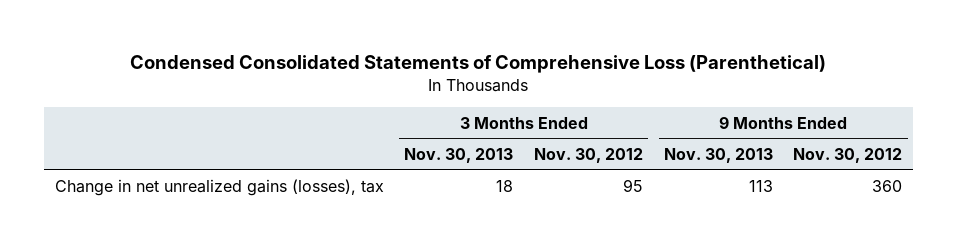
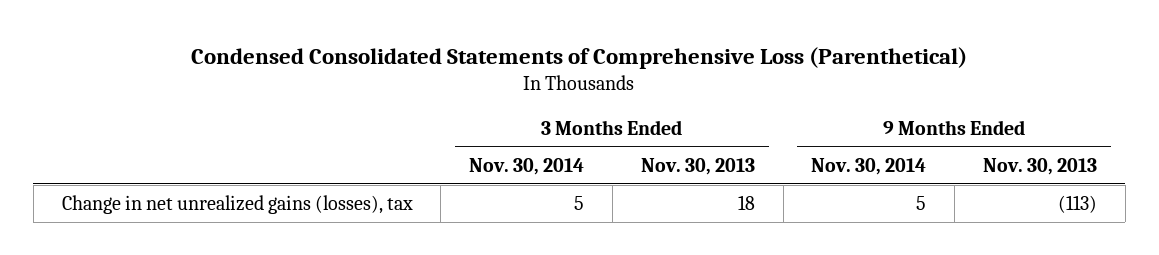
[533,147,643,163] Nov. 30, 2012 -> none
[793,147,903,163] Nov. 30, 2012 -> none
none -> [469,157,585,175] Nov. 30, 2014
none -> [811,157,927,175] Nov. 30, 2014
[748,180,773,193] 113 -> [1057,195,1097,214] (113)

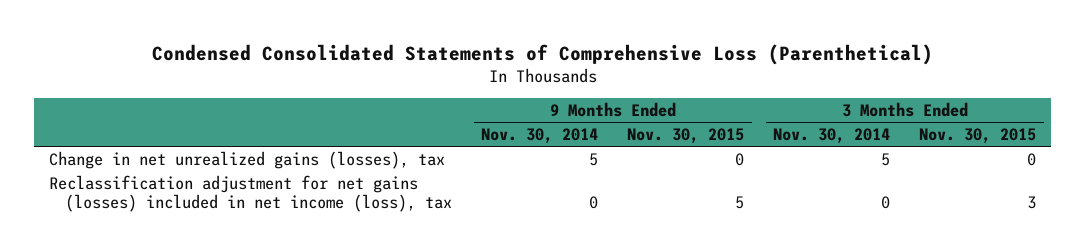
[640,157,755,175] Nov. 30, 2013 -> none
[982,157,1097,175] Nov. 30, 2013 -> none
none -> [627,128,745,145] Nov. 30, 2015
none -> [919,128,1037,145] Nov. 30, 2015
none -> [48,174,453,212] Reclassification adjustment for net gains (losses) included in net income (loss), tax

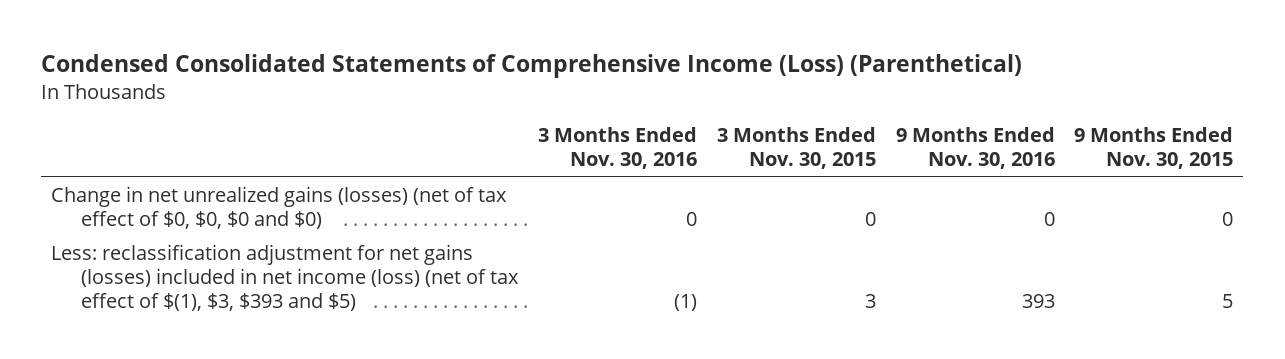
[151,43,933,65] Condensed Consolidated Statements of Comprehensive Loss (Parenthetical) -> [41,53,1023,78] Condensed Consolidated Statements of Comprehensive Income (Loss) (Parenthetical)
[481,128,599,145] Nov. 30, 2014 -> none
[773,128,891,145] Nov. 30, 2014 -> none
none -> [537,127,697,170] 3 Months Ended Nov. 30, 2016
none -> [895,127,1055,170] 9 Months Ended Nov. 30, 2016
[48,150,445,169] Change in net unrealized gains (losses), tax -> [51,186,508,230] Change in net unrealized gains (losses) (net of tax effect of $0, $0, $0 and $0)
[48,174,453,212] Reclassification adjustment for net gains (losses) included in net income (loss), tax -> [51,244,519,312] Less: reclassification adjustment for net gains (losses) included in net income (loss) (net of tax effect of $(1), $3, $393 and $5)

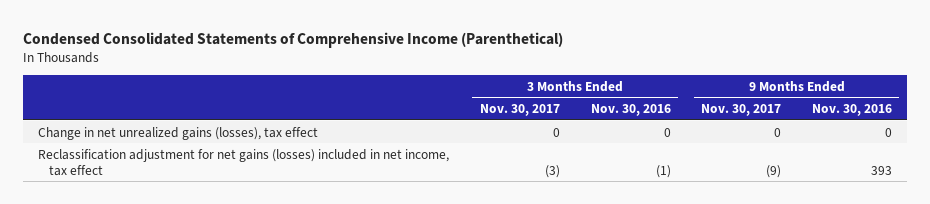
[41,53,1023,78] Condensed Consolidated Statements of Comprehensive Income (Loss) (Parenthetical) -> [23,31,564,48] Condensed Consolidated Statements of Comprehensive Income (Parenthetical)
[716,127,876,170] 3 Months Ended Nov. 30, 2015 -> none
[1074,127,1234,170] 9 Months Ended Nov. 30, 2015 -> none
none -> [479,104,560,117] Nov. 30, 2017
none -> [701,104,782,117] Nov. 30, 2017
[51,186,508,230] Change in net unrealized gains (losses) (net of tax effect of $0, $0, $0 and $0) -> [38,126,319,140] Change in net unrealized gains (losses), tax effect
[51,244,519,312] Less: reclassification adjustment for net gains (losses) included in net income (loss) (net of tax effect of $(1), $3, $393 and $5) -> [38,148,450,176] Reclassification adjustment for net gains (losses) included in net income, tax effect

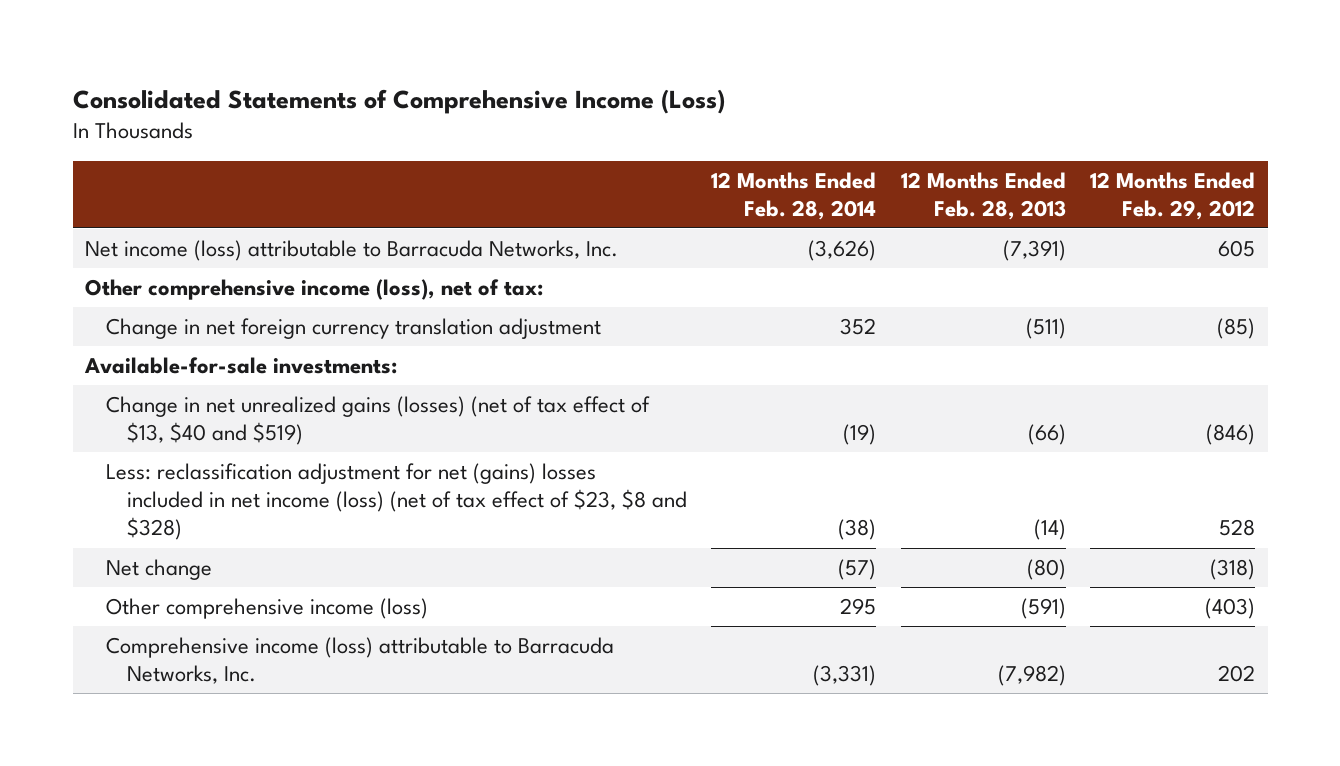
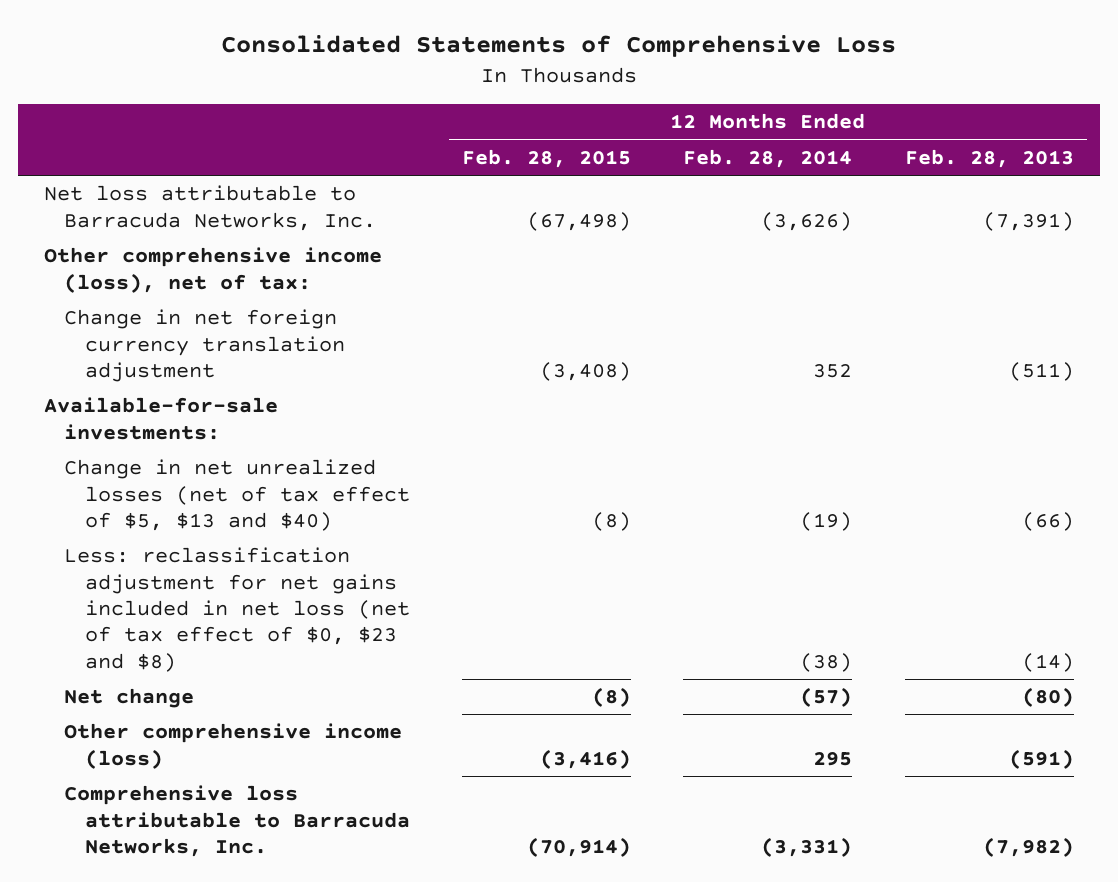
[72,88,725,114] Consolidated Statements of Comprehensive Income (Loss) -> [221,35,897,58] Consolidated Statements of Comprehensive Loss
[1090,171,1256,220] 12 Months Ended Feb. 29, 2012 -> none
none -> [461,148,631,168] Feb. 28, 2015
[84,239,618,261] Net income (loss) attributable to Barracuda Networks, Inc. -> [44,185,377,231] Net loss attributable to Barracuda Networks, Inc.
[105,395,650,446] Change in net unrealized gains (losses) (net of tax effect of $13, $40 and $519) -> [64,459,410,531] Change in net unrealized losses (net of tax effect of $5, $13 and $40)
[105,462,687,541] Less: reclassification adjustment for net (gains) losses included in net income (loss) (net of tax effect of $23, $8 and $328) -> [64,547,410,672] Less: reclassification adjustment for net gains included in net loss (net of tax effect of $0, $23 and $8)
[105,636,614,685] Comprehensive income (loss) attributable to Barracuda Networks, Inc. -> [64,785,410,857] Comprehensive loss attributable to Barracuda Networks, Inc.

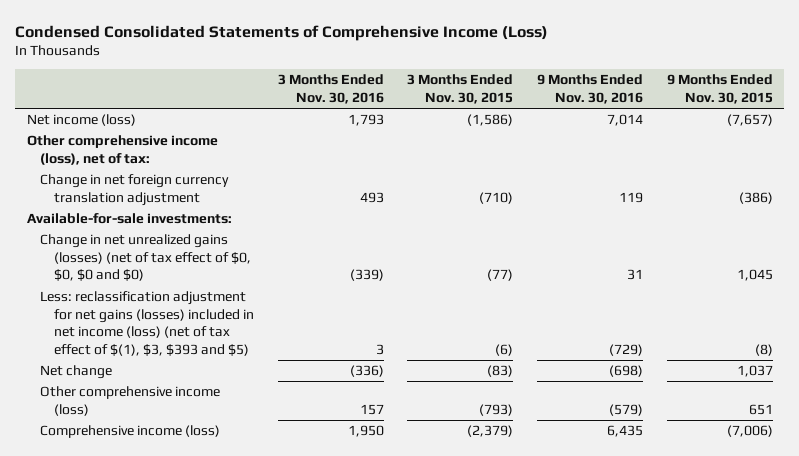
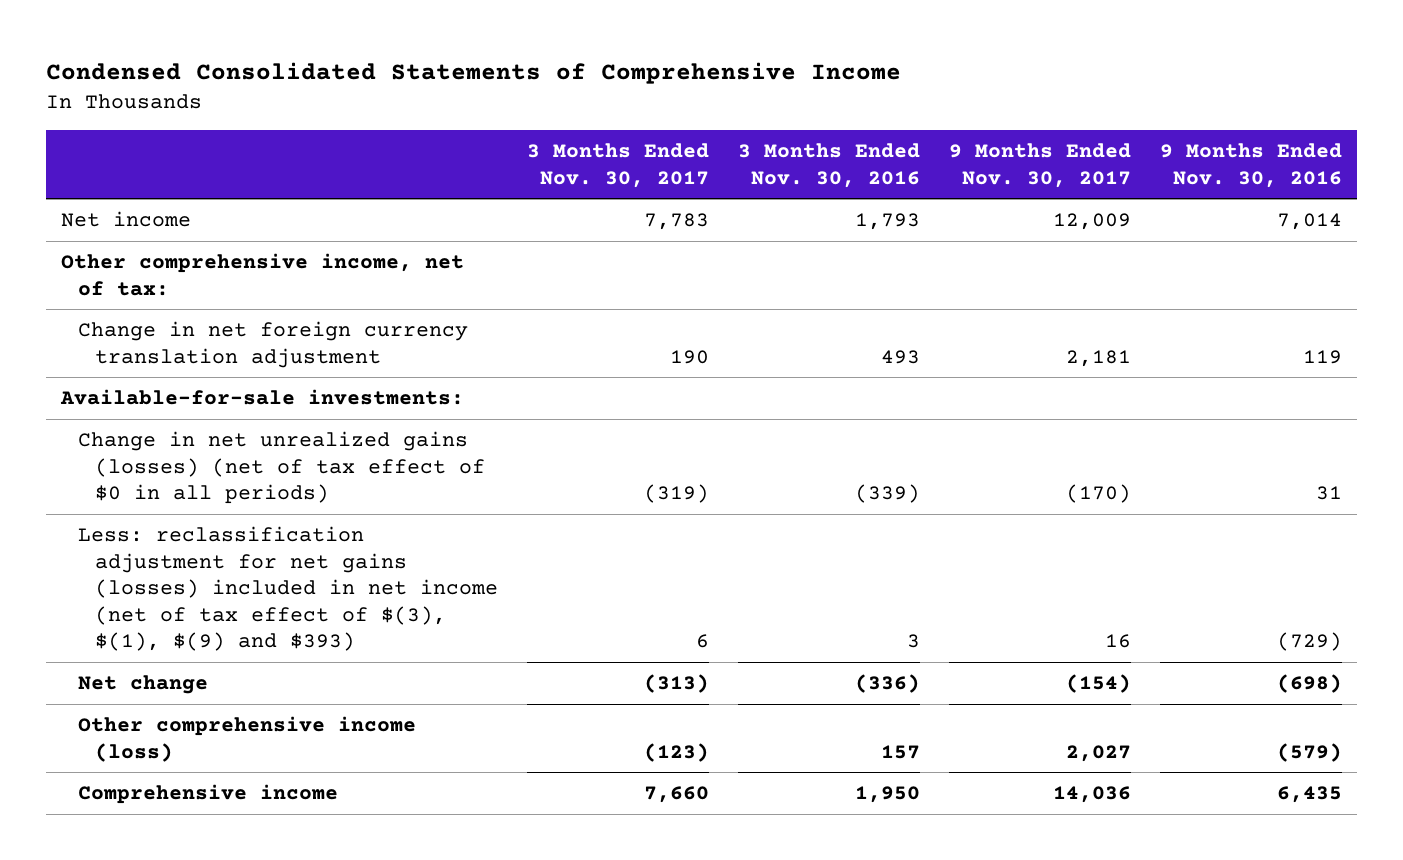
[15,24,549,41] Condensed Consolidated Statements of Comprehensive Income (Loss) -> [46,62,902,85] Condensed Consolidated Statements of Comprehensive Income
[407,74,514,104] 3 Months Ended Nov. 30, 2015 -> none
[666,74,773,104] 9 Months Ended Nov. 30, 2015 -> none
none -> [527,142,710,188] 3 Months Ended Nov. 30, 2017
none -> [949,142,1132,188] 9 Months Ended Nov. 30, 2017
[26,114,136,127] Net income (loss) -> [60,211,191,228] Net income
[26,135,218,165] Other comprehensive income (loss), net of tax: -> [60,253,464,296] Other comprehensive income, net of tax:
[40,234,252,282] Change in net unrealized gains (losses) (net of tax effect of $0, $0, $0 and $0) -> [77,431,486,505] Change in net unrealized gains (losses) (net of tax effect of $0 in all periods)
[40,291,255,356] Less: reclassification adjustment for net gains (losses) included in net income (loss) (net of tax effect of $(1), $3, $393 and $5) -> [77,526,499,652] Less: reclassification adjustment for net gains (losses) included in net income (net of tax effect of $(3), $(1), $(9) and $393)
[40,425,221,439] Comprehensive income (loss) -> [77,784,338,805] Comprehensive income

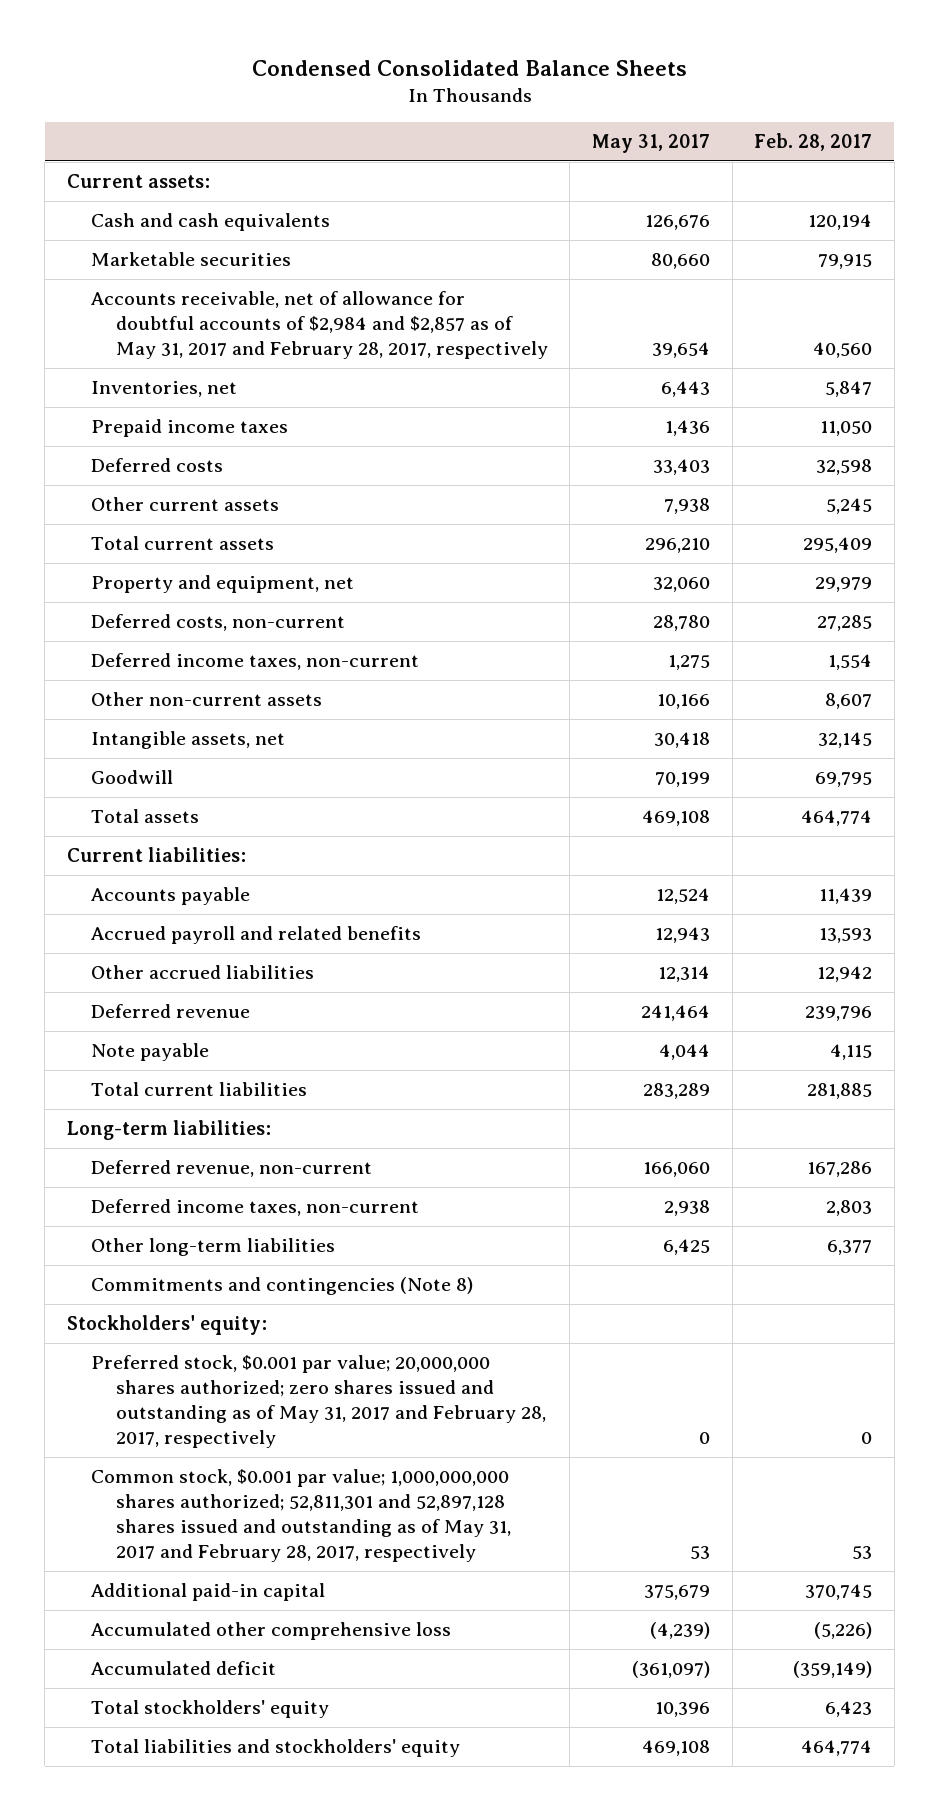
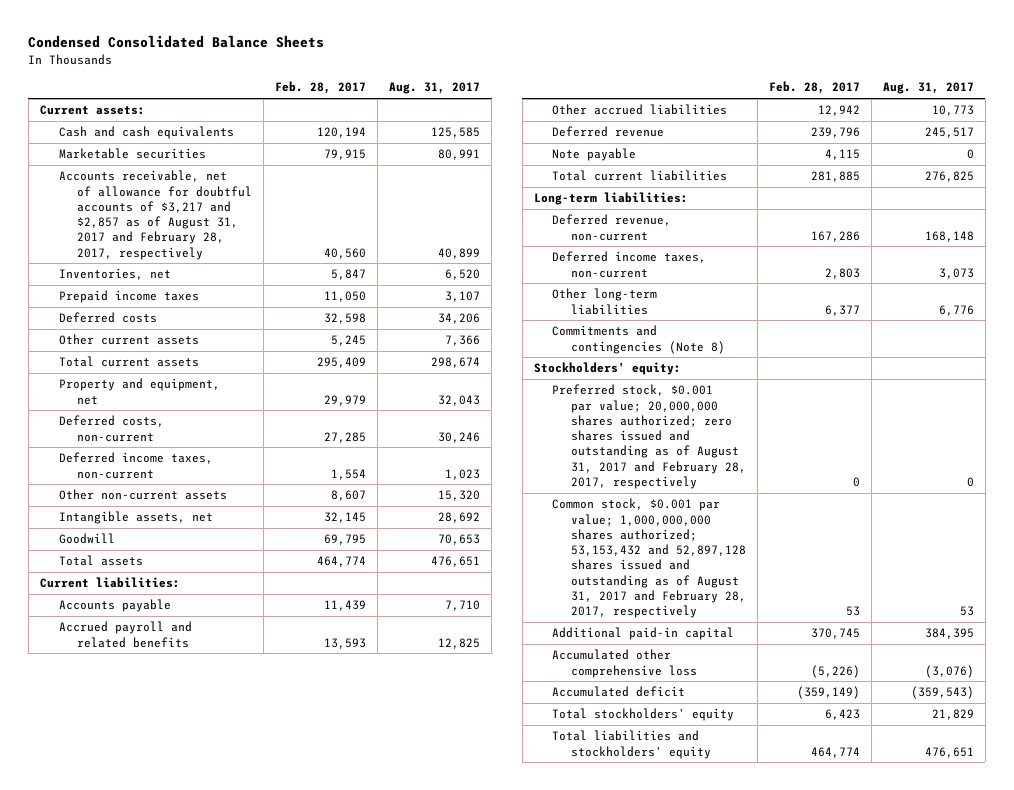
[591,134,710,154] May 31, 2017 -> none
none -> [389,82,481,95] Aug. 31, 2017
[91,291,548,360] Accounts receivable, net of allowance for doubtful accounts of $2,984 and $2,857 as of May 31, 2017 and February 28, 2017, respectively -> [58,170,253,260] Accounts receivable, net of allowance for doubtful accounts of $3,217 and $2,857 as of August 31, 2017 and February 28, 2017, respectively
[91,1355,546,1449] Preferred stock, $0.001 par value; 20,000,000 shares authorized; zero shares issued and outstanding as of May 31, 2017 and February 28, 2017, respectively -> [552,384,746,489] Preferred stock, $0.001 par value; 20,000,000 shares authorized; zero shares issued and outstanding as of August 31, 2017 and February 28, 2017, respectively
[91,1469,511,1563] Common stock, $0.001 par value; 1,000,000,000 shares authorized; 52,811,301 and 52,897,128 shares issued and outstanding as of May 31, 2017 and February 28, 2017, respectively -> [552,498,746,619] Common stock, $0.001 par value; 1,000,000,000 shares authorized; 53,153,432 and 52,897,128 shares issued and outstanding as of August 31, 2017 and February 28, 2017, respectively

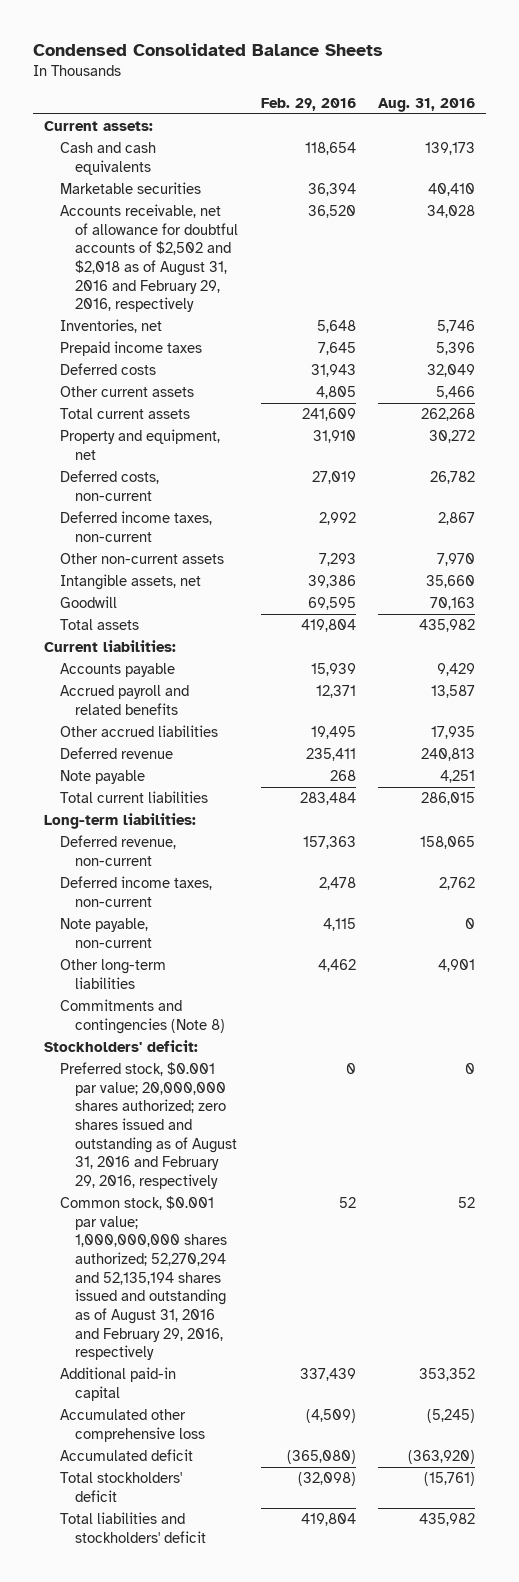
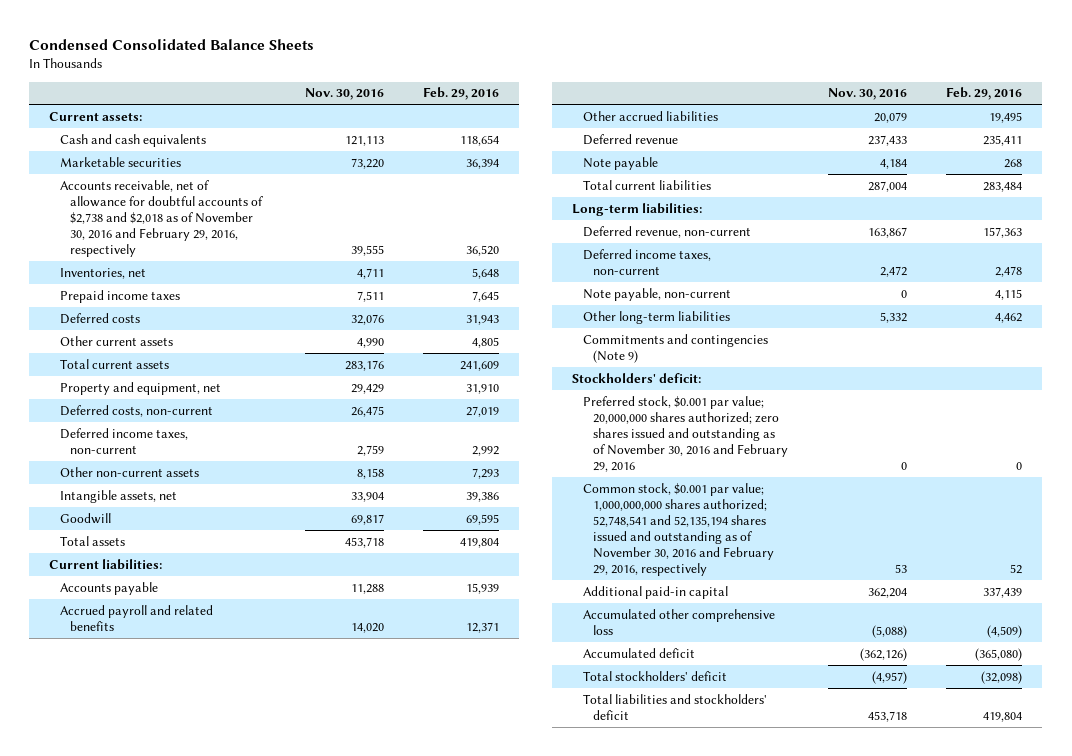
[377,97,475,112] Aug. 31, 2016 -> none
none -> [304,88,384,101] Nov. 30, 2016
[59,204,239,313] Accounts receivable, net of allowance for doubtful accounts of $2,502 and $2,018 as of August 31, 2016 and February 29, 2016, respectively -> [59,179,264,257] Accounts receivable, net of allowance for doubtful accounts of $2,738 and $2,018 as of November 30, 2016 and February 29, 2016, respectively
[59,999,226,1034] Commitments and contingencies (Note 8) -> [582,333,768,363] Commitments and contingencies (Note 9)
[59,1062,238,1189] Preferred stock, $0.001 par value; 20,000,000 shares authorized; zero shares issued and outstanding as of August 31, 2016 and February 29, 2016, respectively -> [582,395,789,472] Preferred stock, $0.001 par value; 20,000,000 shares authorized; zero shares issued and outstanding as of November 30, 2016 and February 29, 2016
[59,1196,228,1361] Common stock, $0.001 par value; 1,000,000,000 shares authorized; 52,270,294 and 52,135,194 shares issued and outstanding as of August 31, 2016 and February 29, 2016, respectively -> [582,482,775,576] Common stock, $0.001 par value; 1,000,000,000 shares authorized; 52,748,541 and 52,135,194 shares issued and outstanding as of November 30, 2016 and February 29, 2016, respectively

